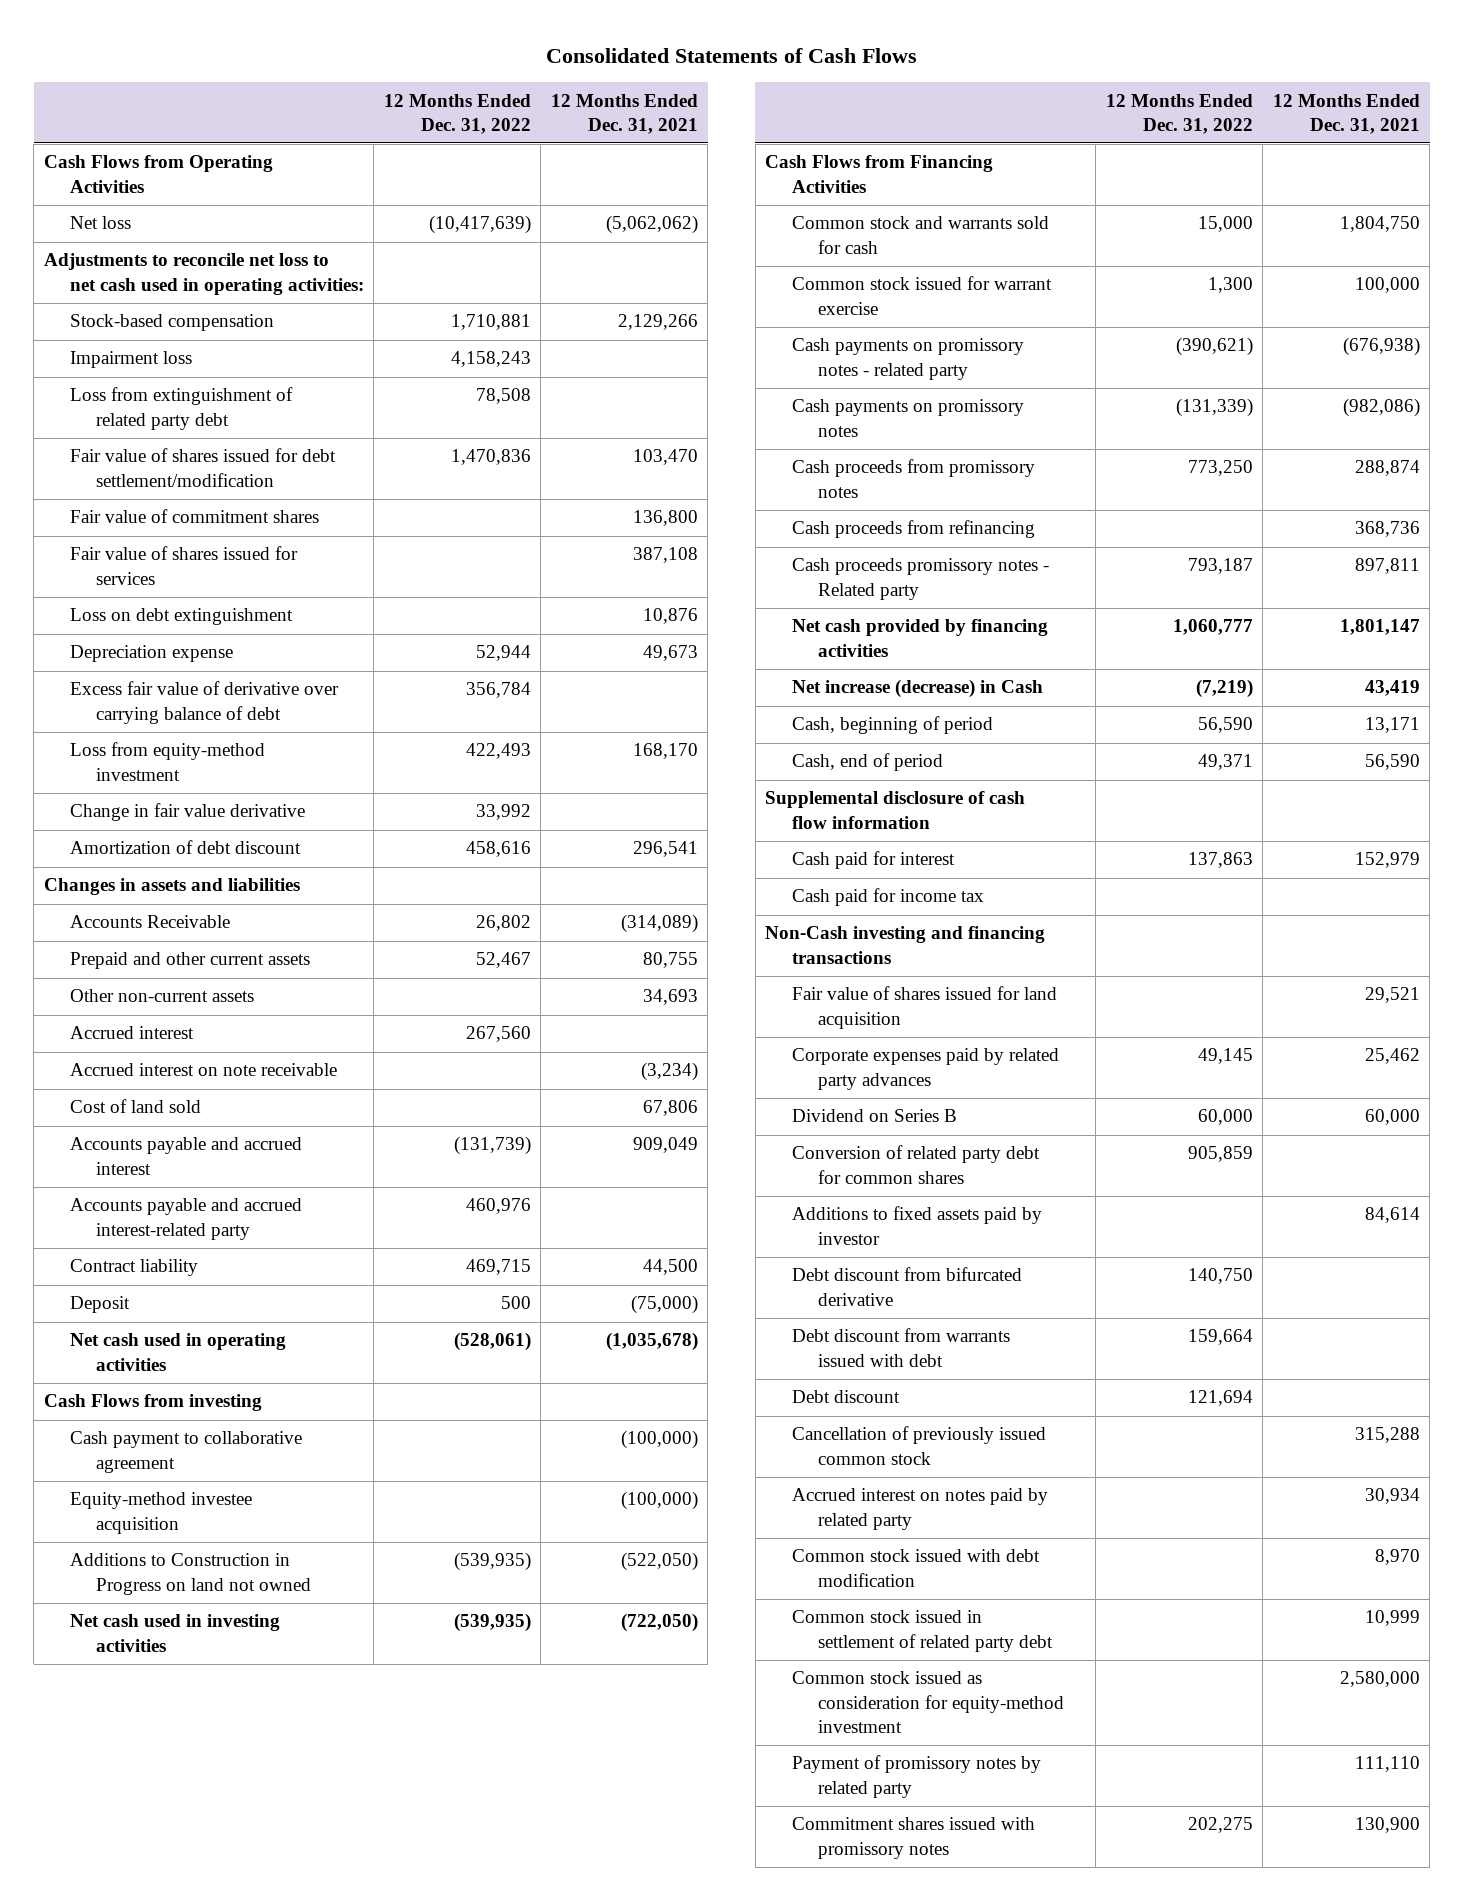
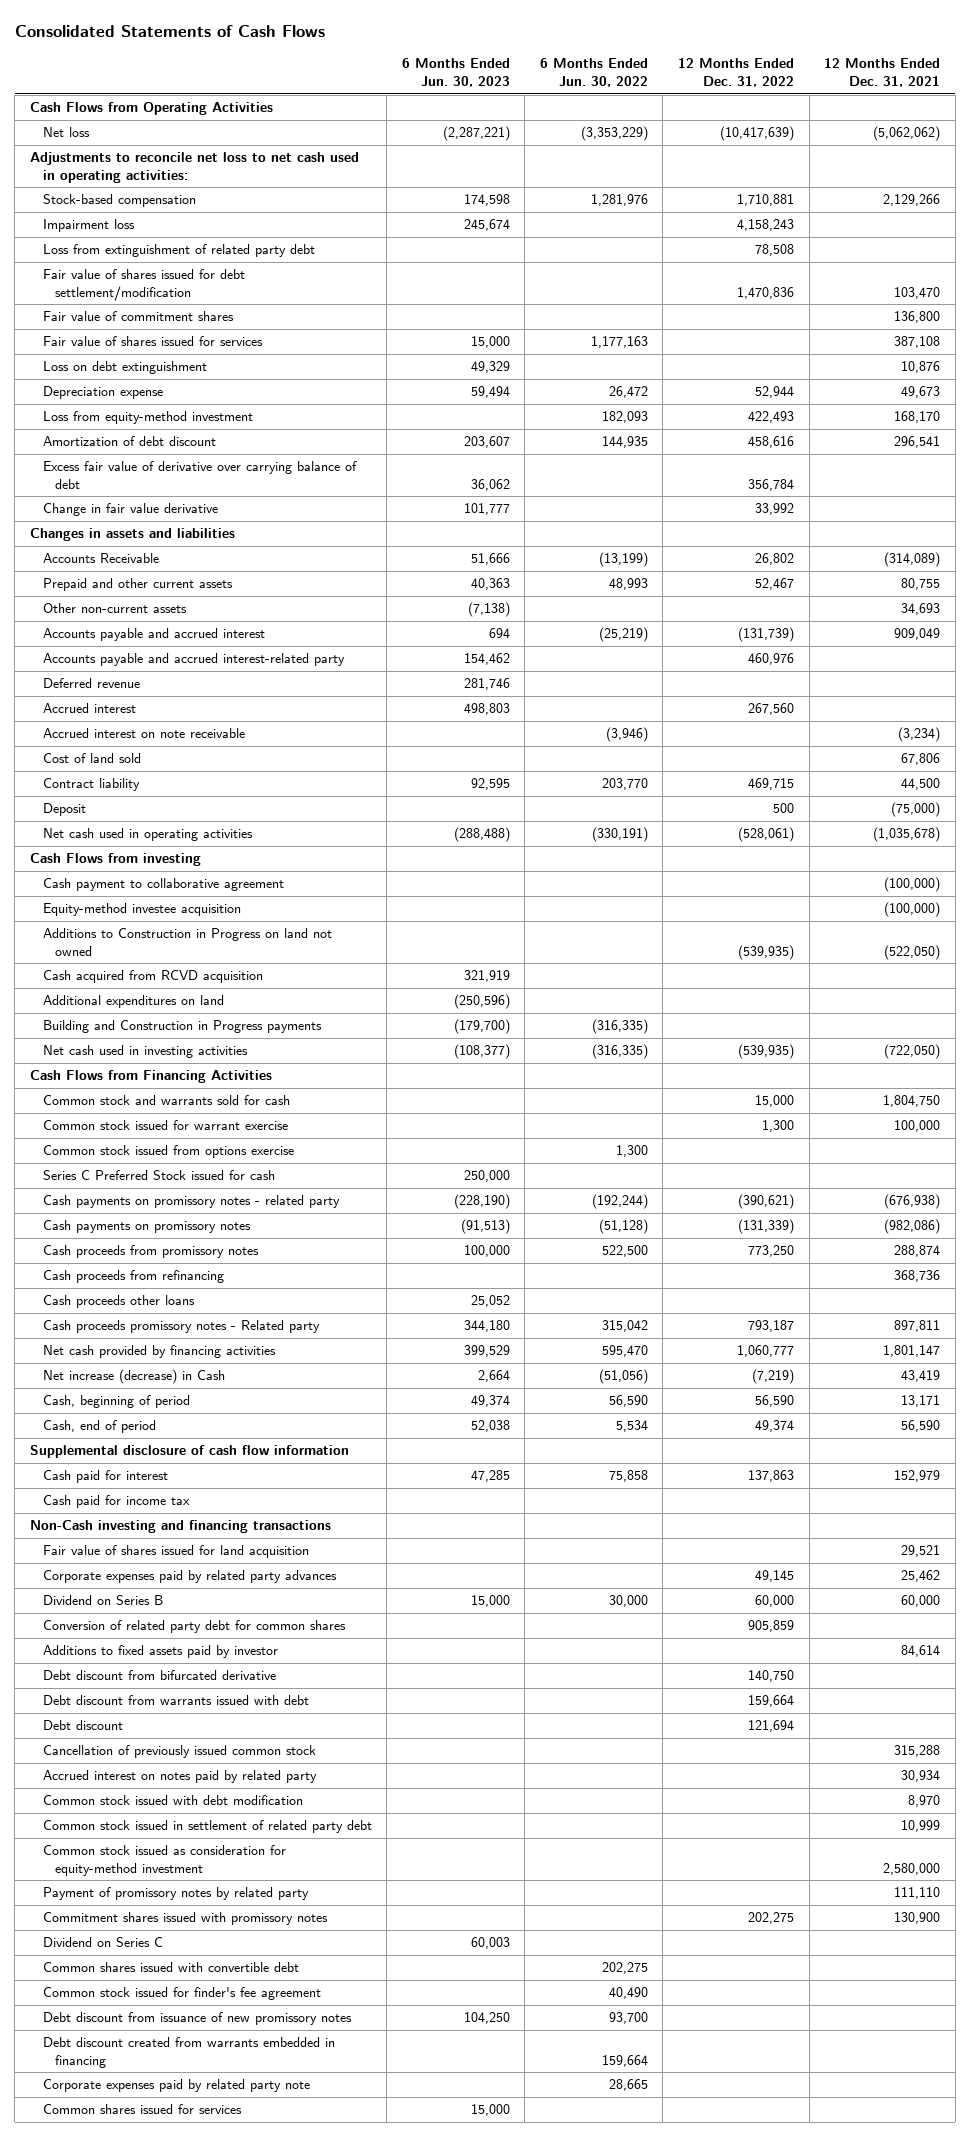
none -> [401,58,510,88] 6 Months Ended Jun. 30, 2023
none -> [539,58,648,88] 6 Months Ended Jun. 30, 2022
[69,681,339,724] Excess fair value of derivative over carrying balance of debt -> [42,461,357,490] Excess fair value of derivative over carrying balance of debt
[69,803,305,822] Change in fair value derivative -> [42,503,218,517] Change in fair value derivative
[69,1137,302,1175] Accounts payable and accrued interest -> [42,628,265,642] Accounts payable and accrued interest
[69,1198,302,1240] Accounts payable and accrued interest-related party -> [42,653,345,667] Accounts payable and accrued interest-related party
none -> [42,678,140,689] Deferred revenue
none -> [42,970,263,984] Cash acquired from RCVD acquisition
none -> [42,995,224,1009] Additional expenditures on land
none -> [42,1020,322,1034] Building and Construction in Progress payments
none -> [42,1145,294,1159] Common stock issued from options exercise
none -> [42,1170,275,1181] Series C Preferred Stock issued for cash
none -> [42,1295,195,1309] Cash proceeds other loans
[1197,754,1253,771] 49,371 -> [754,1420,794,1433] 49,374
none -> [42,1937,163,1948] Dividend on Series C
none -> [42,1962,299,1973] Common shares issued with convertible debt
none -> [42,1987,321,2001] Common stock issued for finder's fee agreement
none -> [42,2012,352,2026] Debt discount from issuance of new promissory notes
none -> [42,2037,335,2069] Debt discount created from warrants embedded in financing
none -> [42,2079,310,2093] Corporate expenses paid by related party note
none -> [42,2104,242,2115] Common shares issued for services

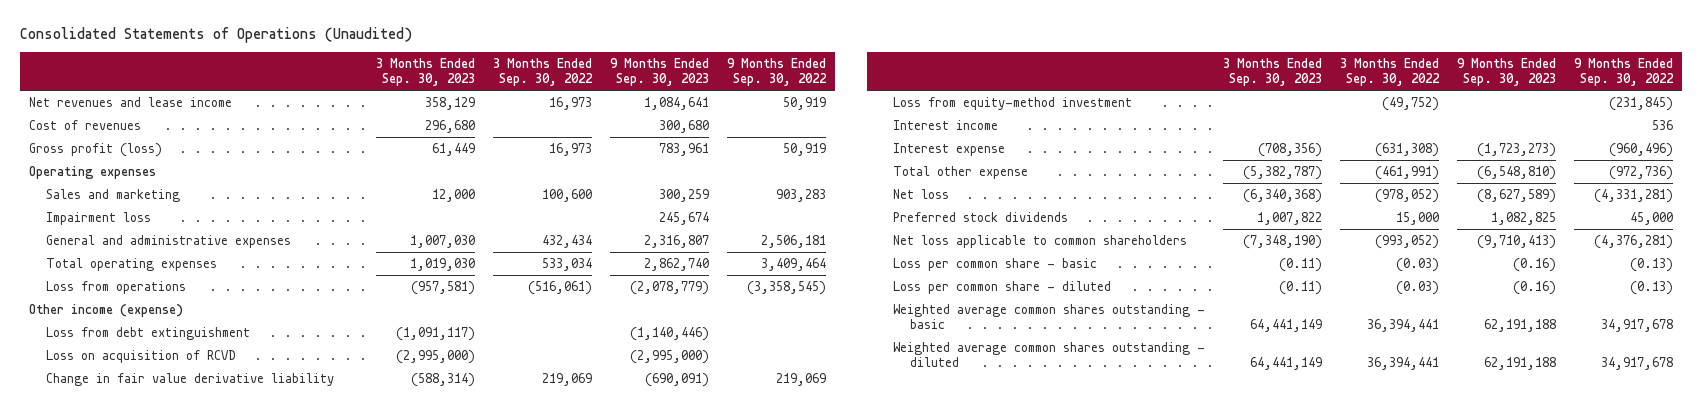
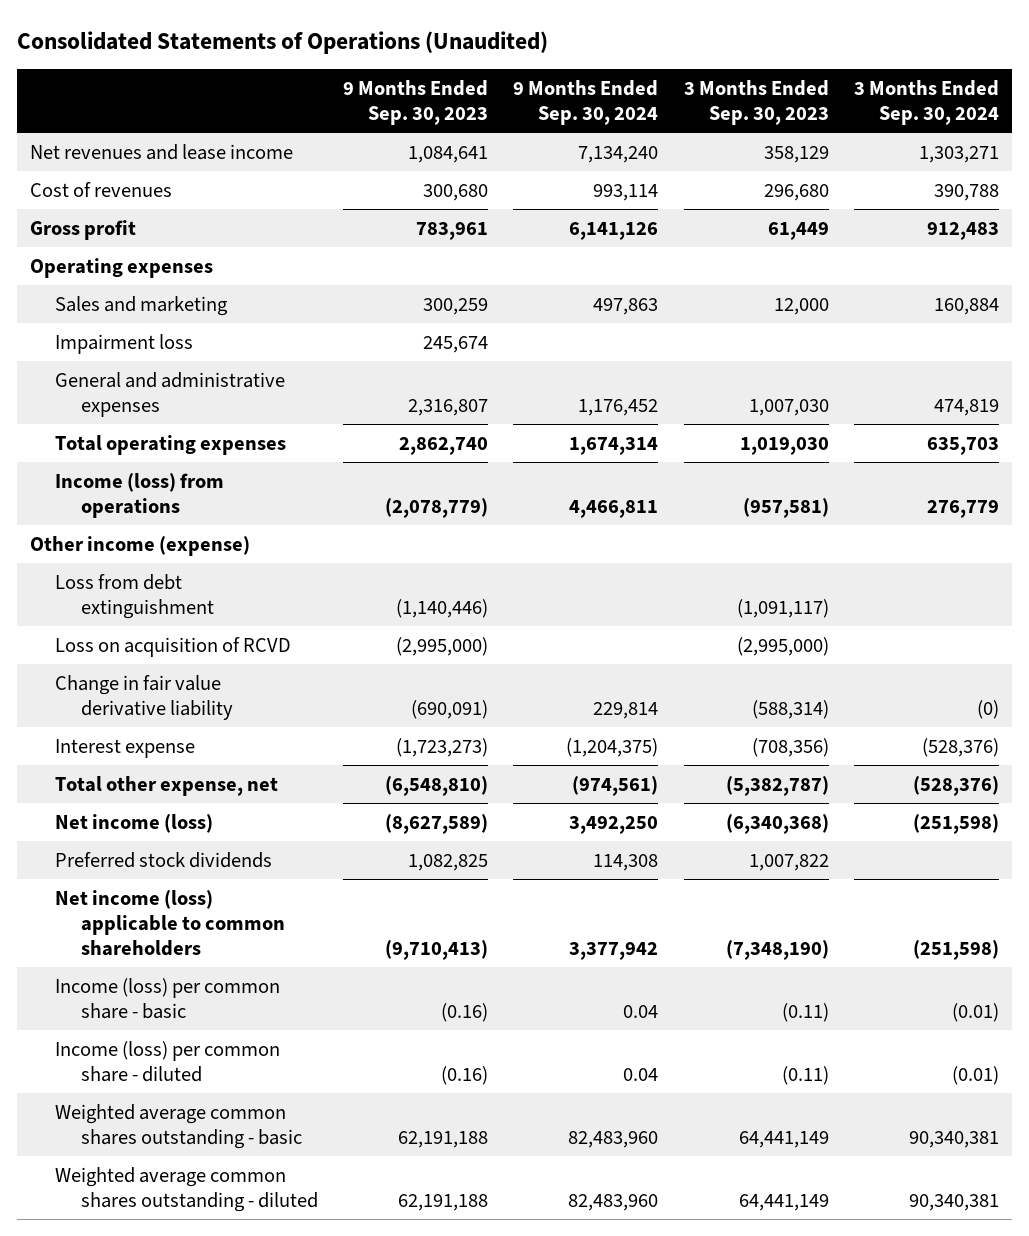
[492,57,593,87] 3 Months Ended Sep. 30, 2022 -> none
[726,57,827,87] 9 Months Ended Sep. 30, 2022 -> none
none -> [513,79,659,126] 9 Months Ended Sep. 30, 2024
none -> [854,79,1000,126] 3 Months Ended Sep. 30, 2024
[28,142,162,157] Gross profit (loss) -> [29,219,136,240] Gross profit
[45,280,186,294] Loss from operations -> [55,472,225,518] Income (loss) from operations
[892,96,1132,110] Loss from equity-method investment -> none
[892,119,998,130] Interest income -> none
[892,165,1028,179] Total other expense -> [55,775,279,796] Total other expense, net
[892,188,949,199] Net loss -> [55,813,214,833] Net income (loss)
[892,234,1187,248] Net loss applicable to common shareholders -> [55,889,285,957] Net income (loss) applicable to common shareholders
[892,257,1097,271] Loss per common share - basic -> [55,977,281,1019] Income (loss) per common share - basic
[892,280,1111,294] Loss per common share - diluted -> [55,1040,281,1082] Income (loss) per common share - diluted

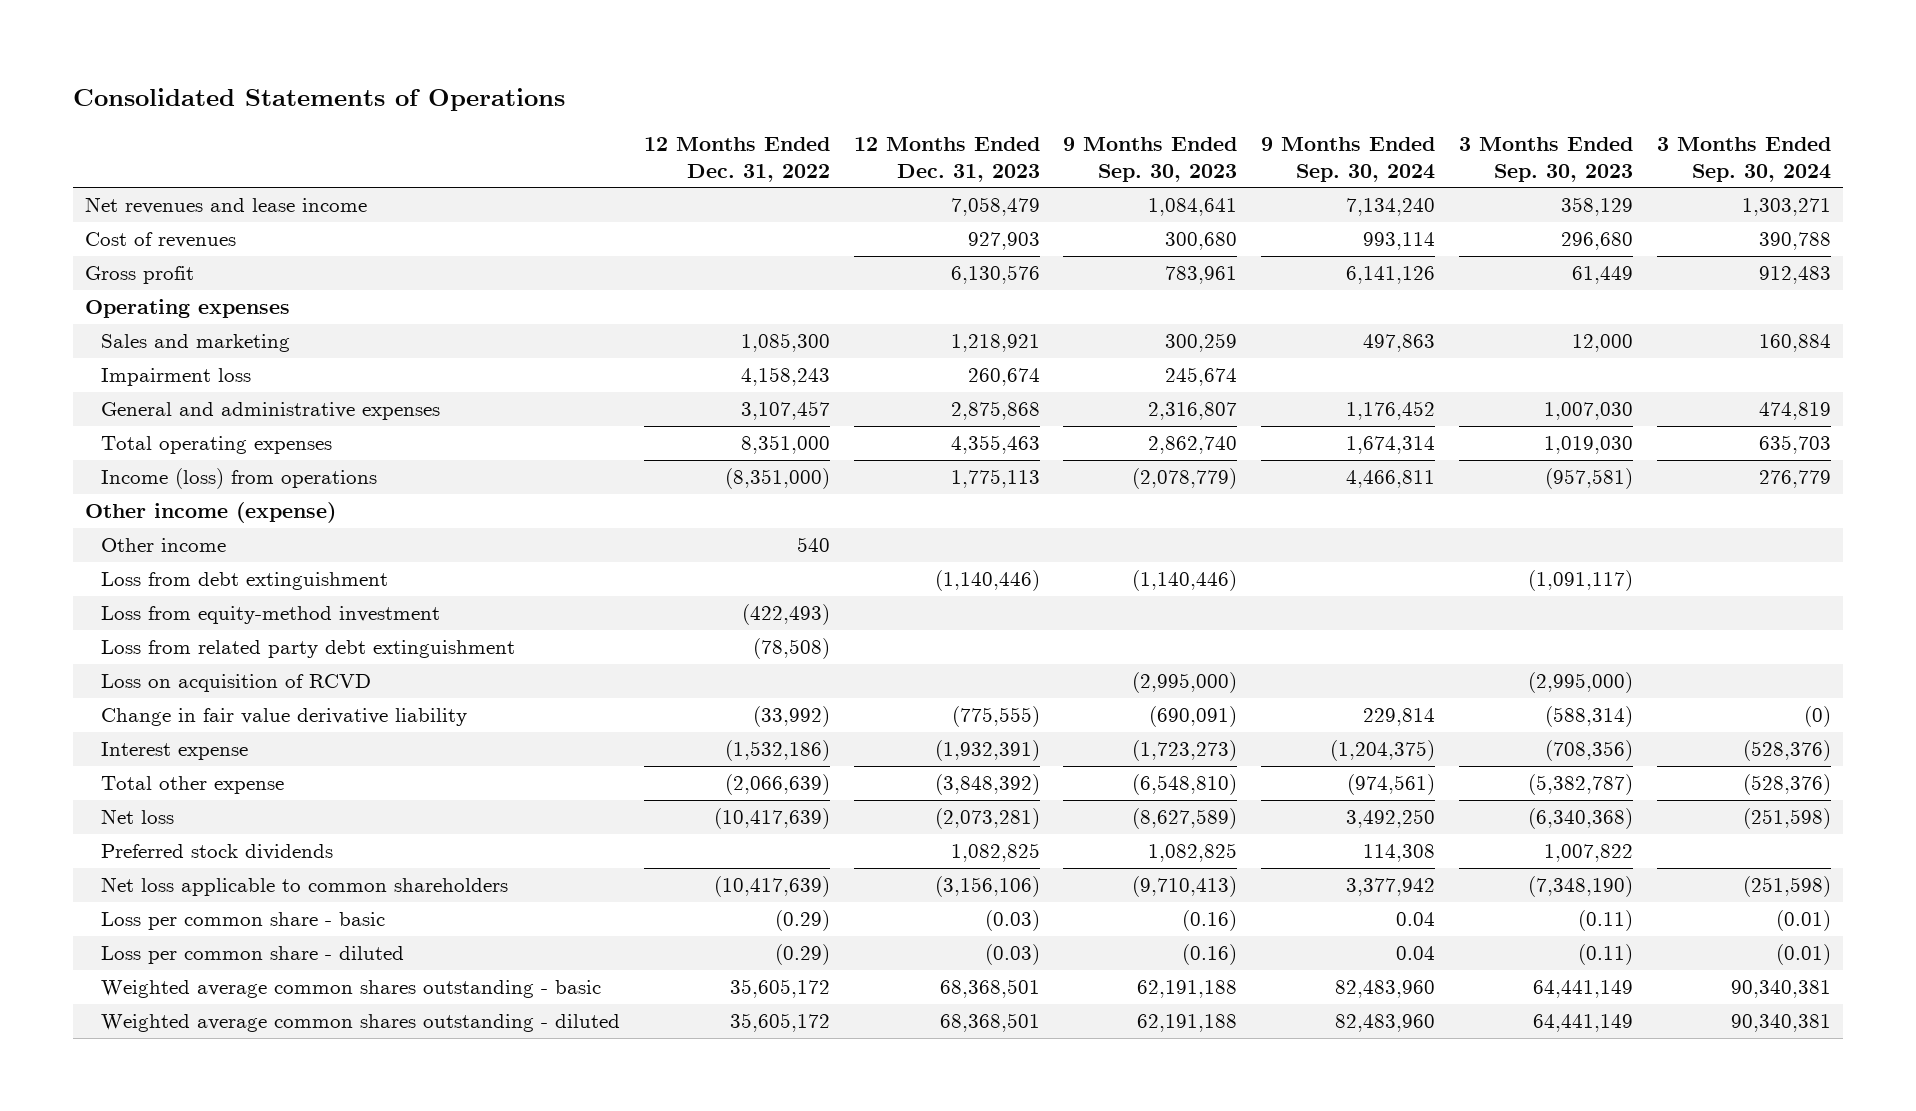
[17,30,549,54] Consolidated Statements of Operations (Unaudited) -> [72,87,565,111] Consolidated Statements of Operations
none -> [643,137,830,182] 12 Months Ended Dec. 31, 2022
none -> [853,137,1040,182] 12 Months Ended Dec. 31, 2023
none -> [100,538,226,553] Other income
none -> [100,606,440,625] Loss from equity-method investment
none -> [100,640,515,659] Loss from related party debt extinguishment
[55,775,279,796] Total other expense, net -> [100,776,284,795] Total other expense
[55,813,214,833] Net income (loss) -> [100,809,174,825] Net loss
[55,889,285,957] Net income (loss) applicable to common shareholders -> [100,877,508,897] Net loss applicable to common shareholders
[55,977,281,1019] Income (loss) per common share - basic -> [100,912,385,931] Loss per common share - basic
[55,1040,281,1082] Income (loss) per common share - diluted -> [100,946,404,965] Loss per common share - diluted

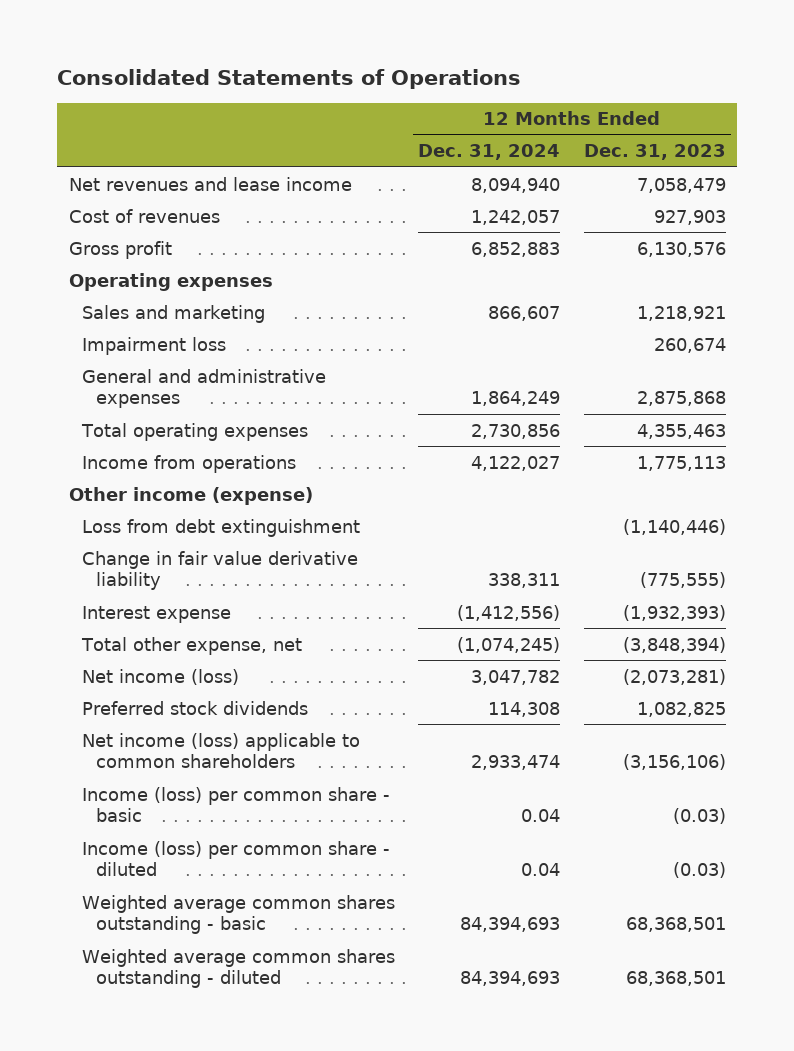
[643,137,830,182] 12 Months Ended Dec. 31, 2022 -> none
[1063,137,1238,182] 9 Months Ended Sep. 30, 2023 -> none
[1261,137,1436,182] 9 Months Ended Sep. 30, 2024 -> none
[1459,137,1634,182] 3 Months Ended Sep. 30, 2023 -> none
[1657,137,1832,182] 3 Months Ended Sep. 30, 2024 -> none
none -> [418,144,561,161] Dec. 31, 2024
[100,468,377,490] Income (loss) from operations -> [82,454,297,473] Income from operations
[100,538,226,553] Other income -> none
[100,606,440,625] Loss from equity-method investment -> none
[100,640,515,659] Loss from related party debt extinguishment -> none
[100,674,371,693] Loss on acquisition of RCVD -> none
[934,740,1040,762] (1,932,391) -> [622,604,726,621] (1,932,393)
[100,776,284,795] Total other expense -> [81,636,303,655] Total other expense, net
[934,774,1040,796] (3,848,392) -> [622,636,726,653] (3,848,394)
[100,809,174,825] Net loss -> [82,668,240,685] Net income (loss)
[100,877,508,897] Net loss applicable to common shareholders -> [82,732,361,769] Net income (loss) applicable to common shareholders
[100,912,385,931] Loss per common share - basic -> [82,786,391,823] Income (loss) per common share - basic
[100,946,404,965] Loss per common share - diluted -> [82,840,391,877] Income (loss) per common share - diluted

